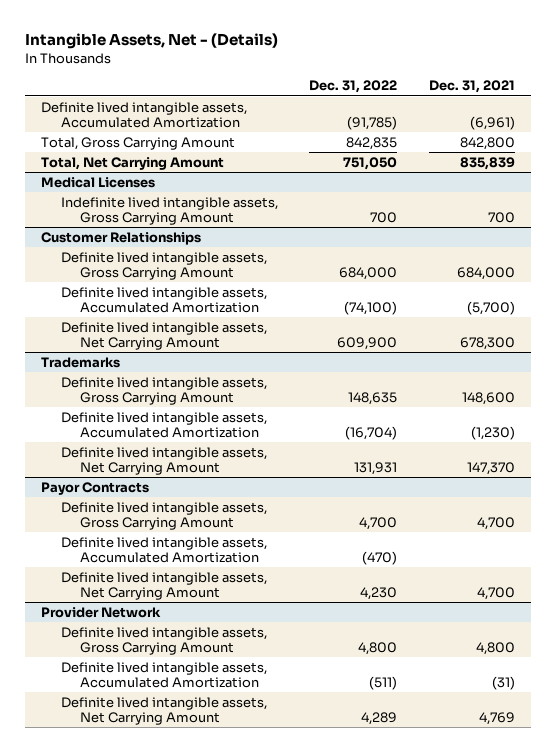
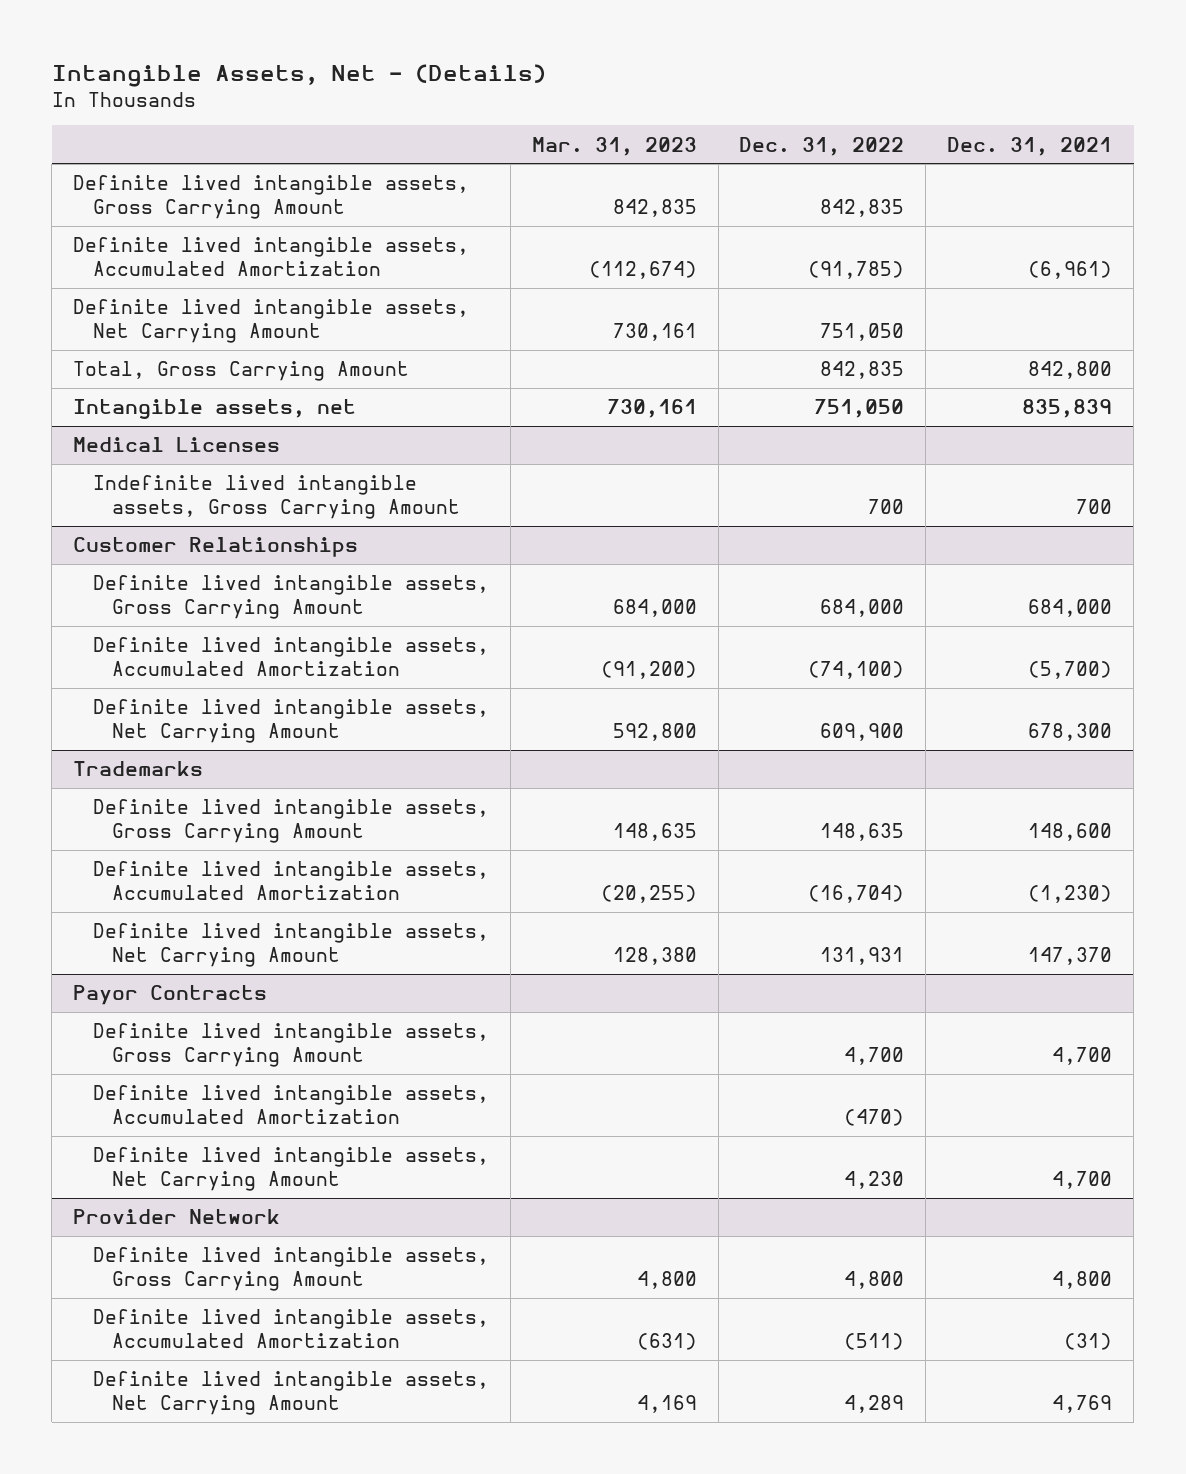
none -> [531,136,697,156] Mar. 31, 2023
none -> [73,175,470,220] Definite lived intangible assets, Gross Carrying Amount
none -> [73,299,470,344] Definite lived intangible assets, Net Carrying Amount
[41,156,225,170] Total, Net Carrying Amount -> [73,399,357,420] Intangible assets, net

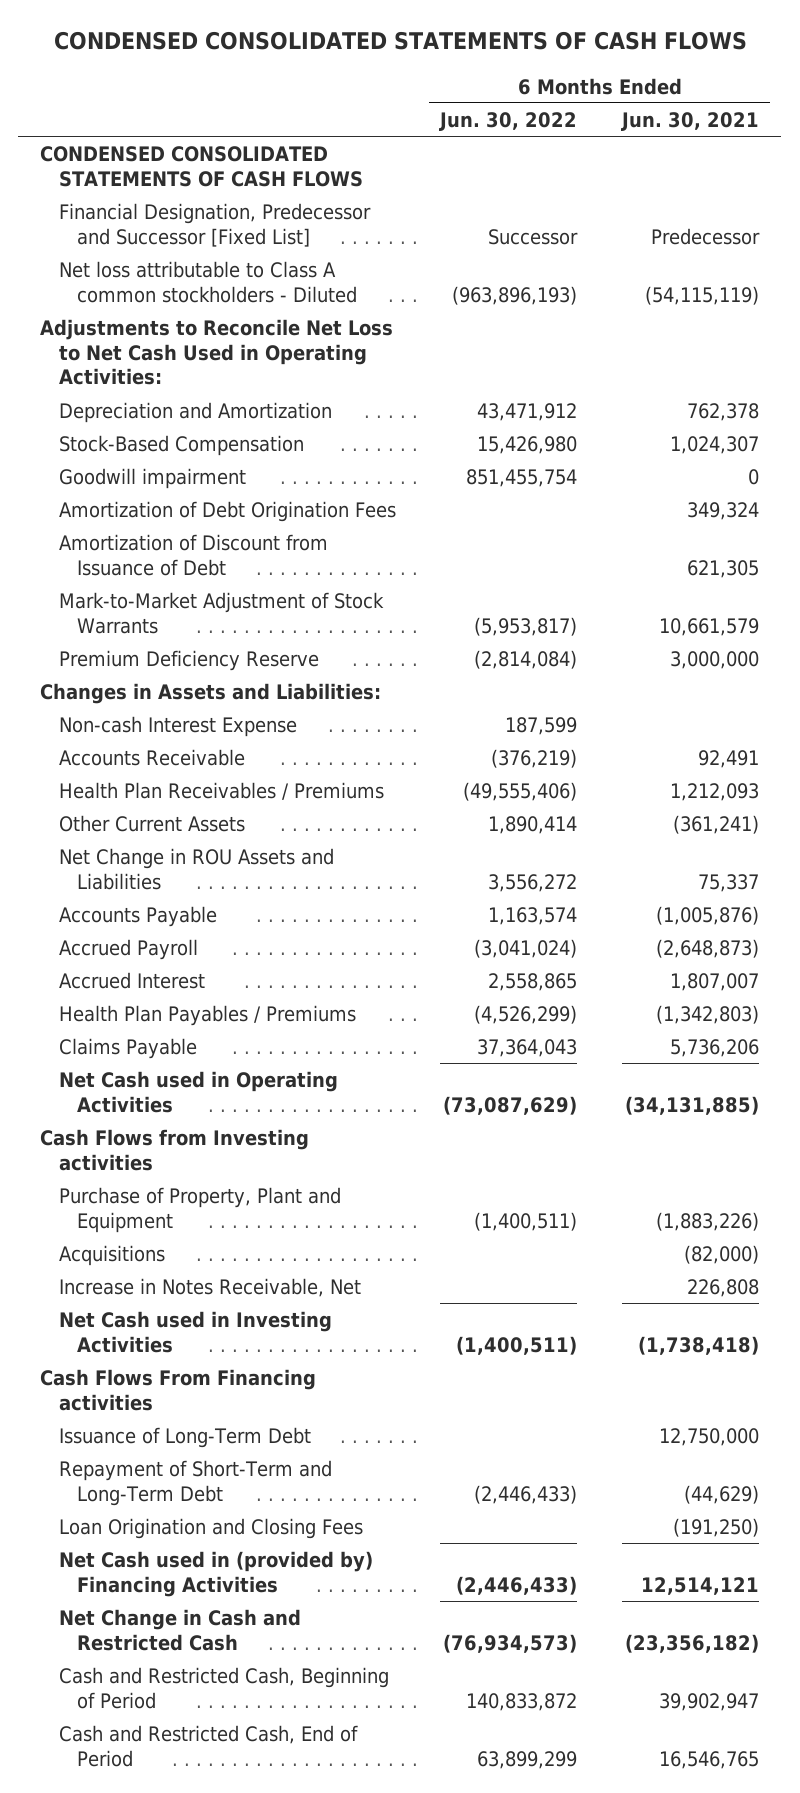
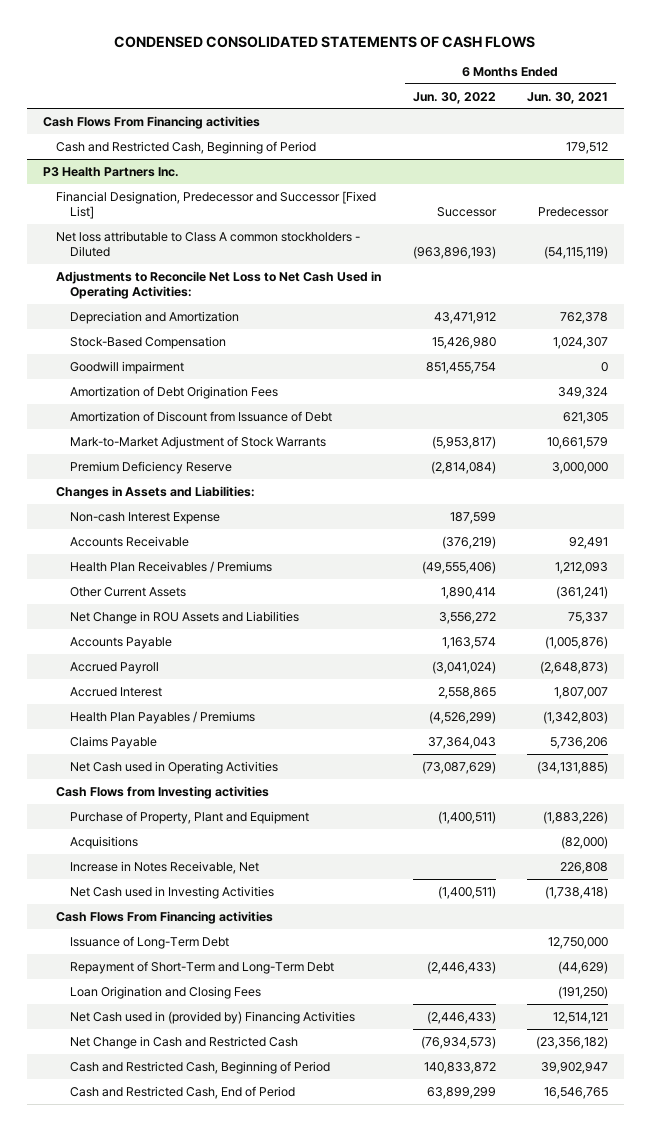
[40,146,363,187] CONDENSED CONSOLIDATED STATEMENTS OF CASH FLOWS -> none
none -> [42,115,260,129] Cash Flows From Financing activities
none -> [56,140,317,154] Cash and Restricted Cash, Beginning of Period
none -> [42,166,179,177] P3 Health Partners Inc.

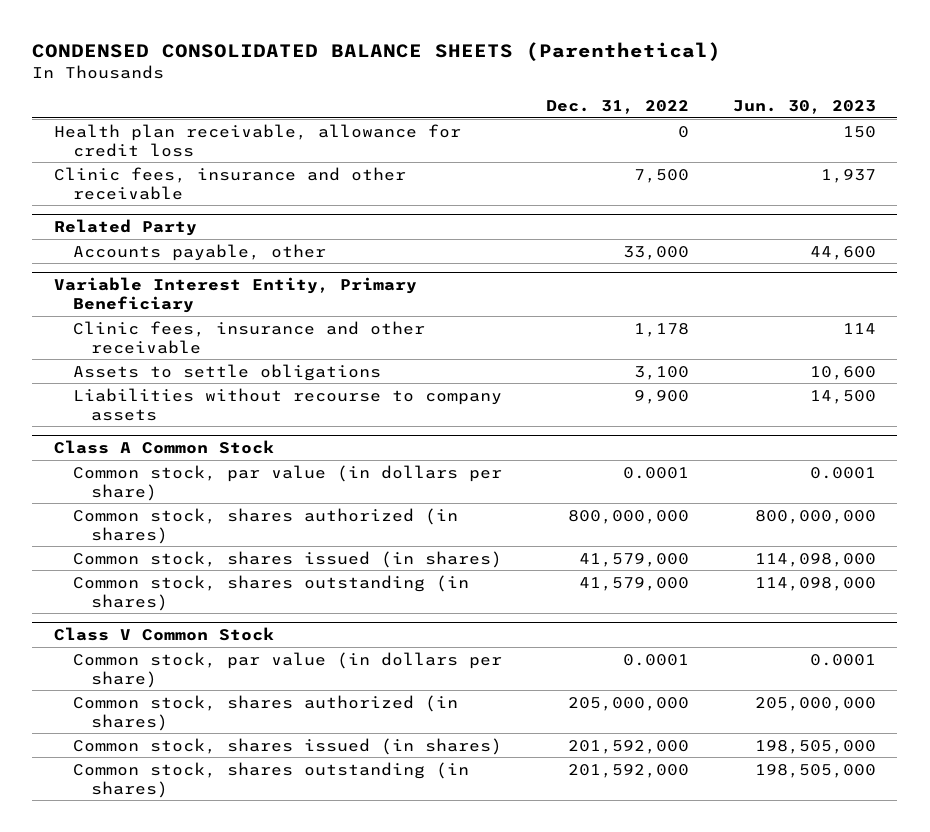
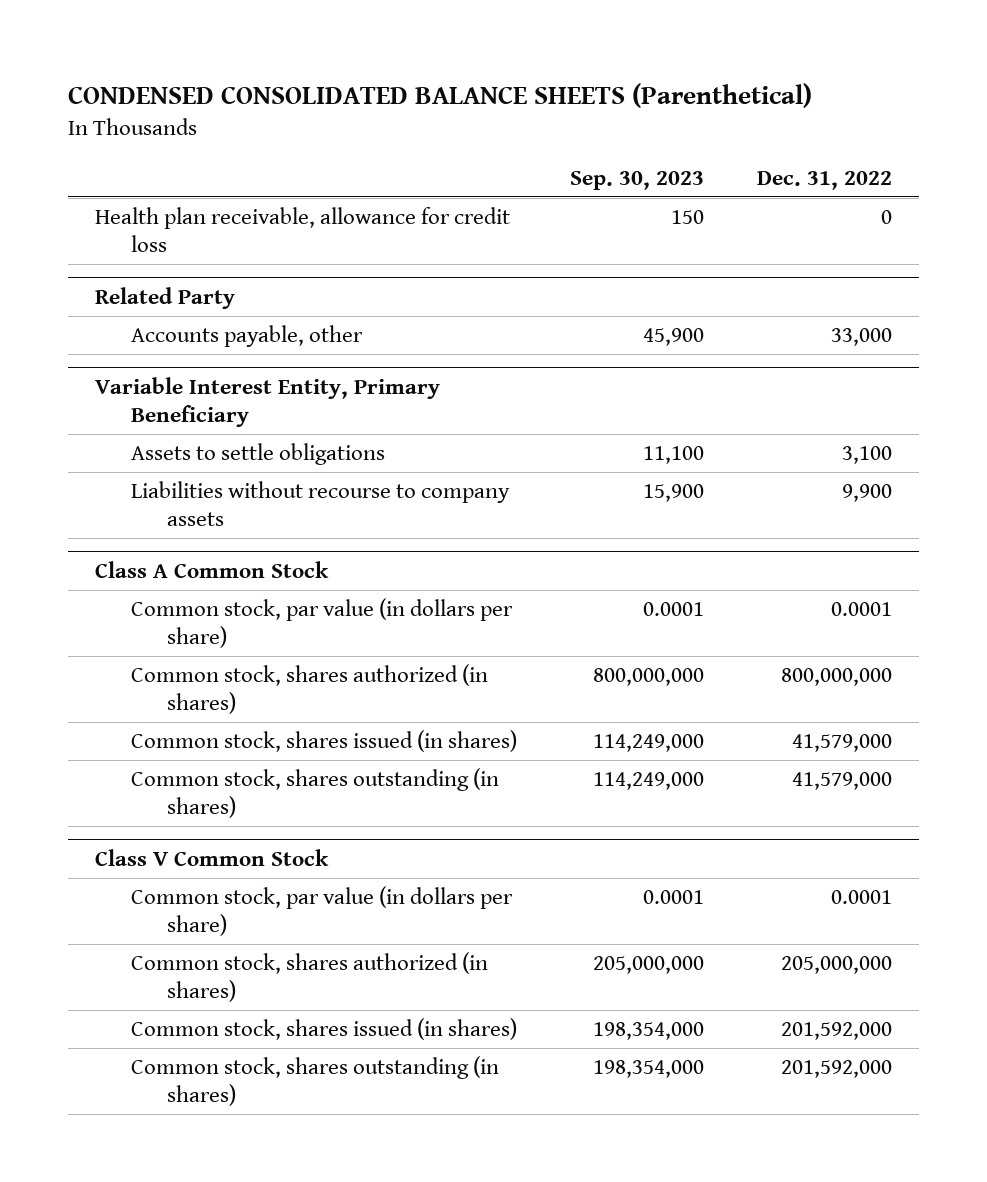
[732,100,876,115] Jun. 30, 2023 -> none
none -> [570,170,705,190] Sep. 30, 2023
[54,166,407,200] Clinic fees, insurance and other receivable -> none
[72,320,425,354] Clinic fees, insurance and other receivable -> none

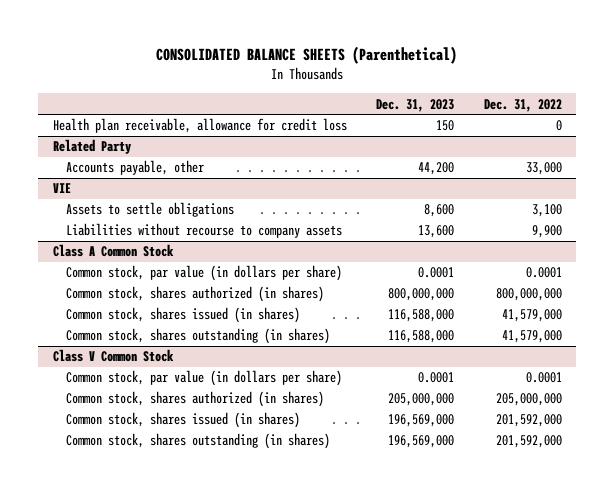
[68,83,813,109] CONDENSED CONSOLIDATED BALANCE SHEETS (Parenthetical) -> [156,46,458,65] CONSOLIDATED BALANCE SHEETS (Parenthetical)
[570,170,705,190] Sep. 30, 2023 -> none
none -> [376,98,455,112] Dec. 31, 2023
[94,377,440,427] Variable Interest Entity, Primary Beneficiary -> [52,183,71,194] VIE

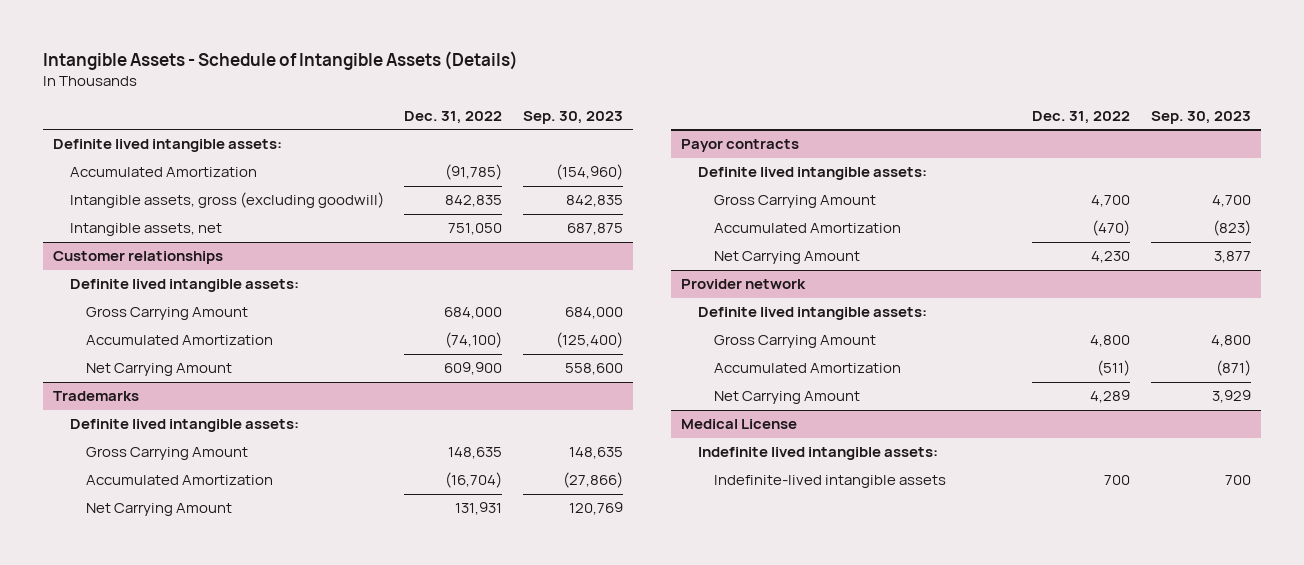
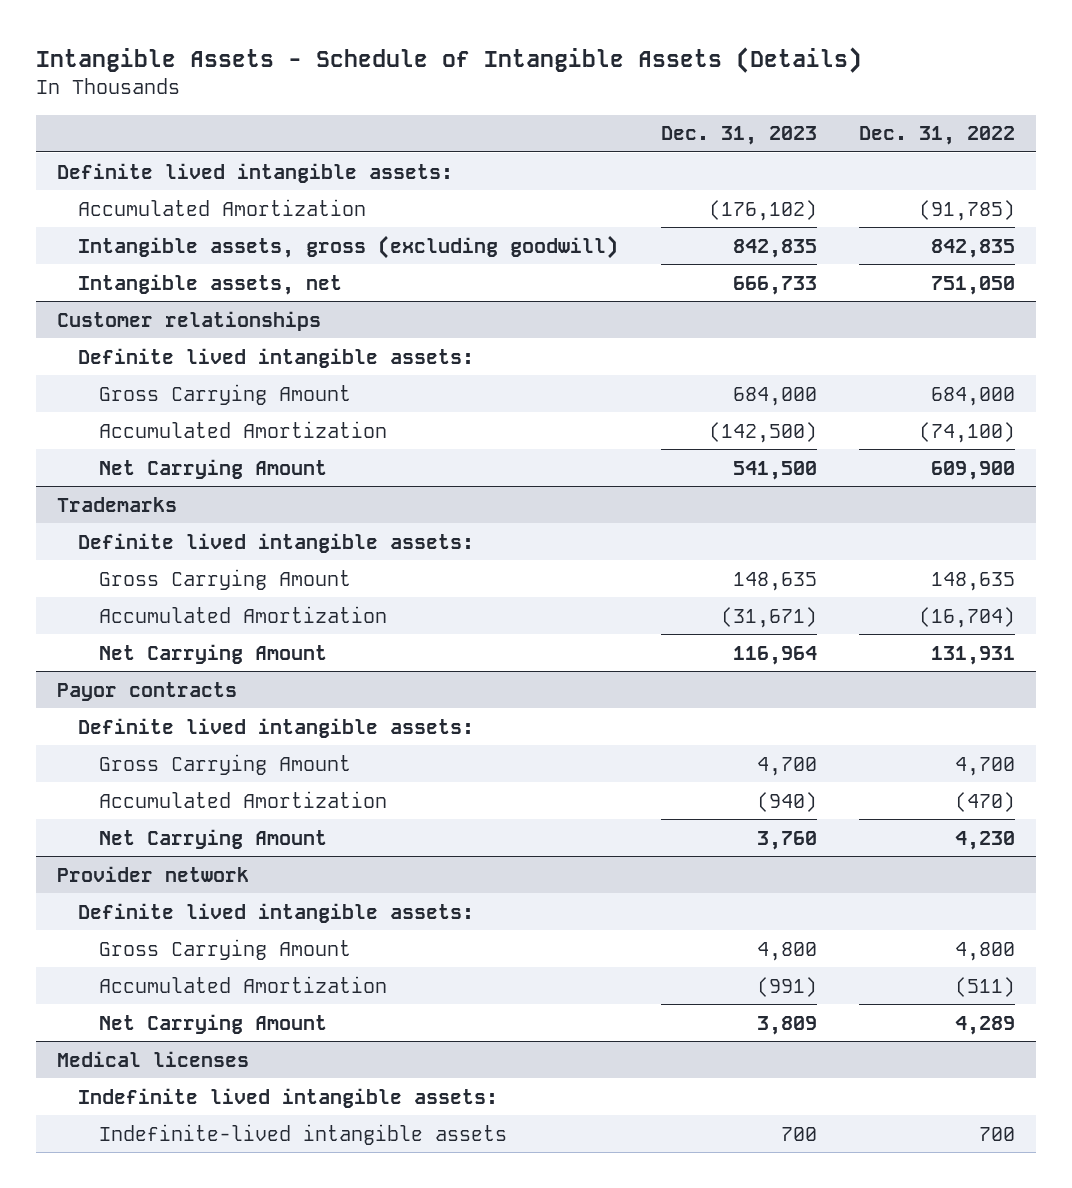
[523,110,624,124] Sep. 30, 2023 -> none
none -> [660,126,817,146] Dec. 31, 2023
[681,419,798,430] Medical License -> [57,1050,250,1067] Medical licenses

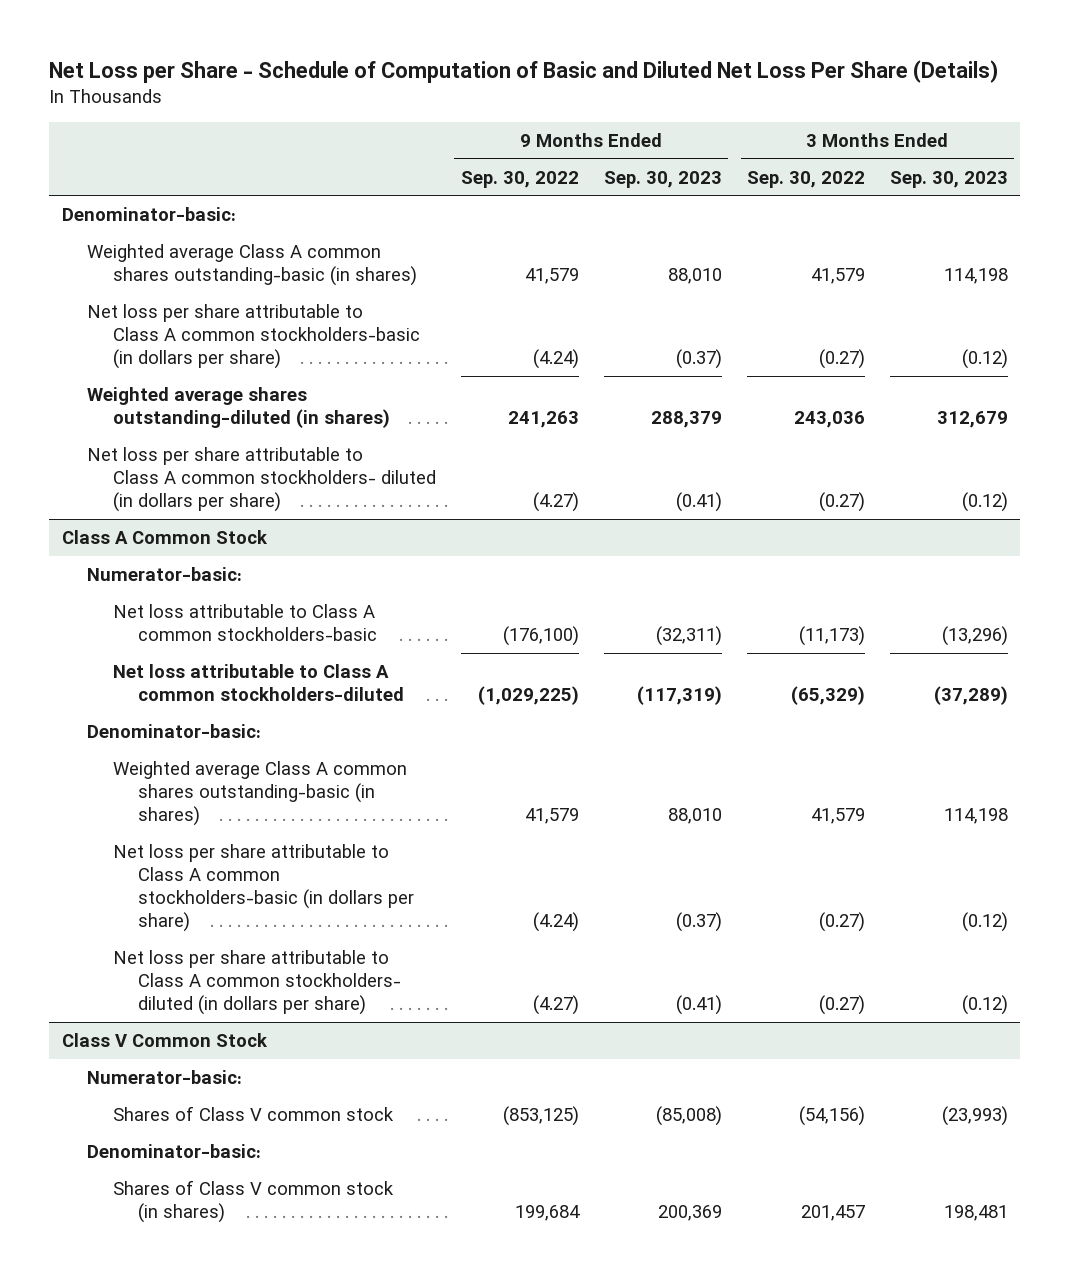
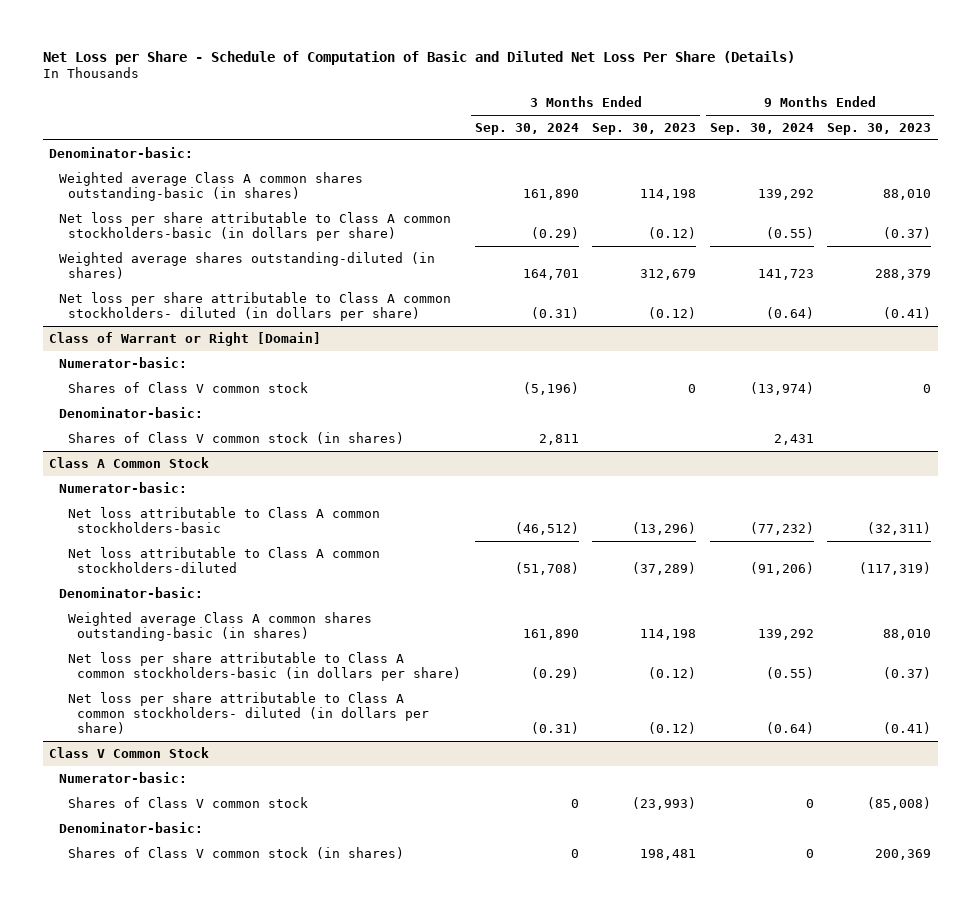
[460,170,579,188] Sep. 30, 2022 -> none
[746,170,865,188] Sep. 30, 2022 -> none
none -> [474,123,579,136] Sep. 30, 2024
none -> [709,123,814,136] Sep. 30, 2024
none -> [49,331,322,346] Class of Warrant or Right [Domain]
none -> [58,356,187,368] Numerator-basic:
none -> [68,381,309,393] Shares of Class V common stock
none -> [58,406,203,418] Denominator-basic:
none -> [68,431,405,444] Shares of Class V common stock (in shares)

